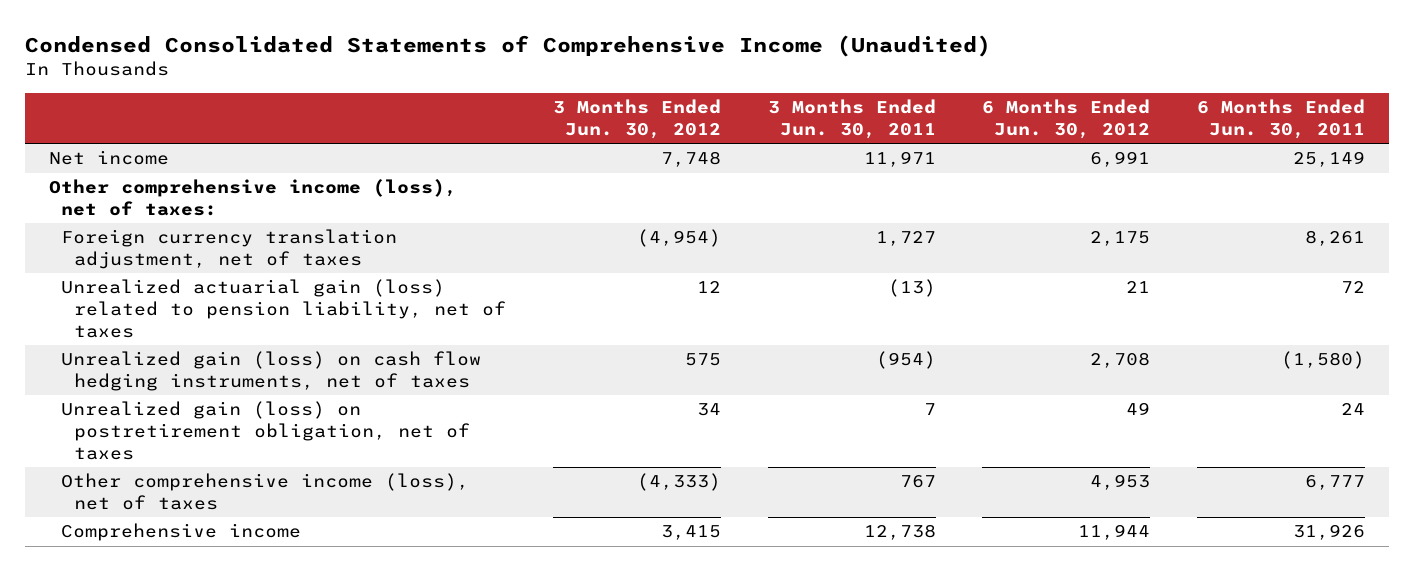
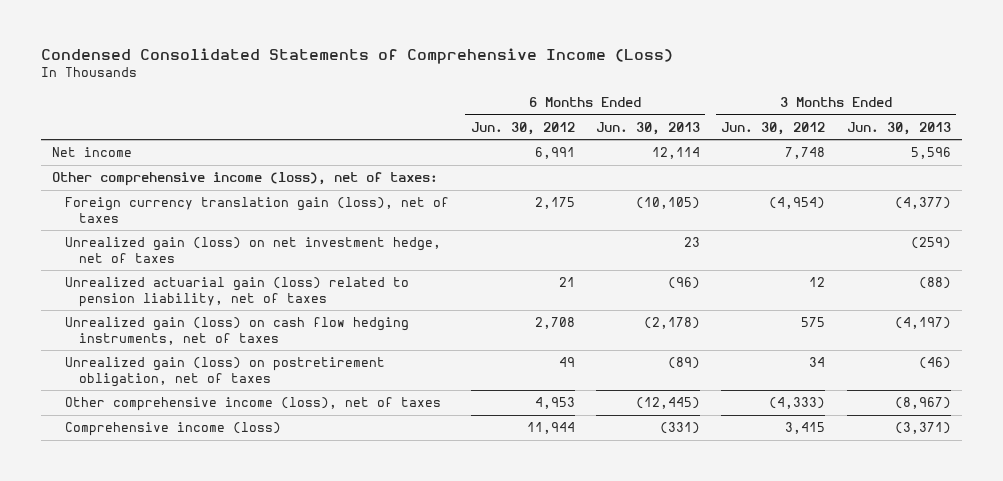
[25,35,992,58] Condensed Consolidated Statements of Comprehensive Income (Unaudited) -> [40,48,673,65] Condensed Consolidated Statements of Comprehensive Income (Loss)
[767,99,936,139] 3 Months Ended Jun. 30, 2011 -> none
[1197,99,1366,139] 6 Months Ended Jun. 30, 2011 -> none
none -> [596,121,701,135] Jun. 30, 2013
none -> [846,121,951,135] Jun. 30, 2013
[61,229,398,269] Foreign currency translation adjustment, net of taxes -> [65,197,450,223] Foreign currency translation gain (loss), net of taxes
none -> [65,237,442,263] Unrealized gain (loss) on net investment hedge, net of taxes
[61,523,302,542] Comprehensive income -> [65,422,282,437] Comprehensive income (loss)

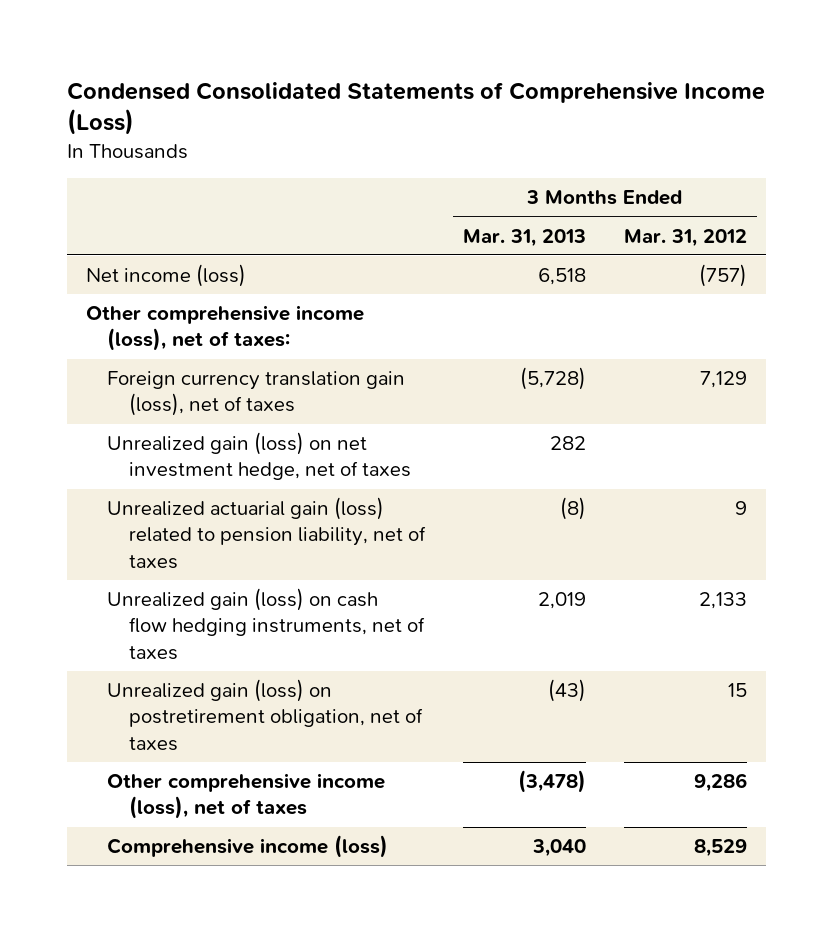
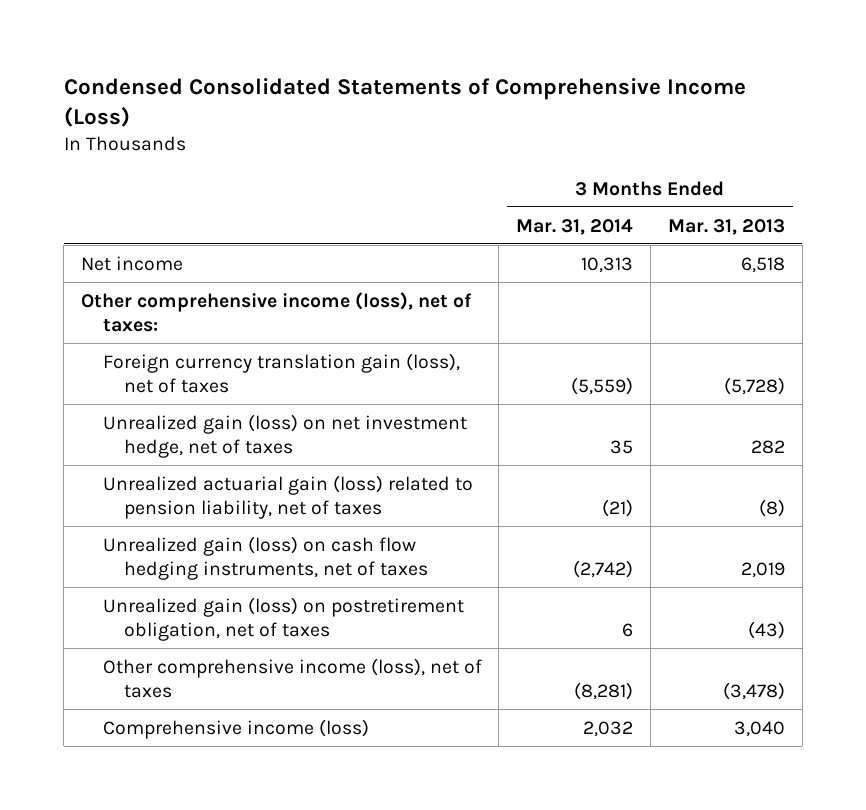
[623,228,747,247] Mar. 31, 2012 -> none
none -> [516,218,634,235] Mar. 31, 2014
[86,264,247,288] Net income (loss) -> [81,255,184,271] Net income

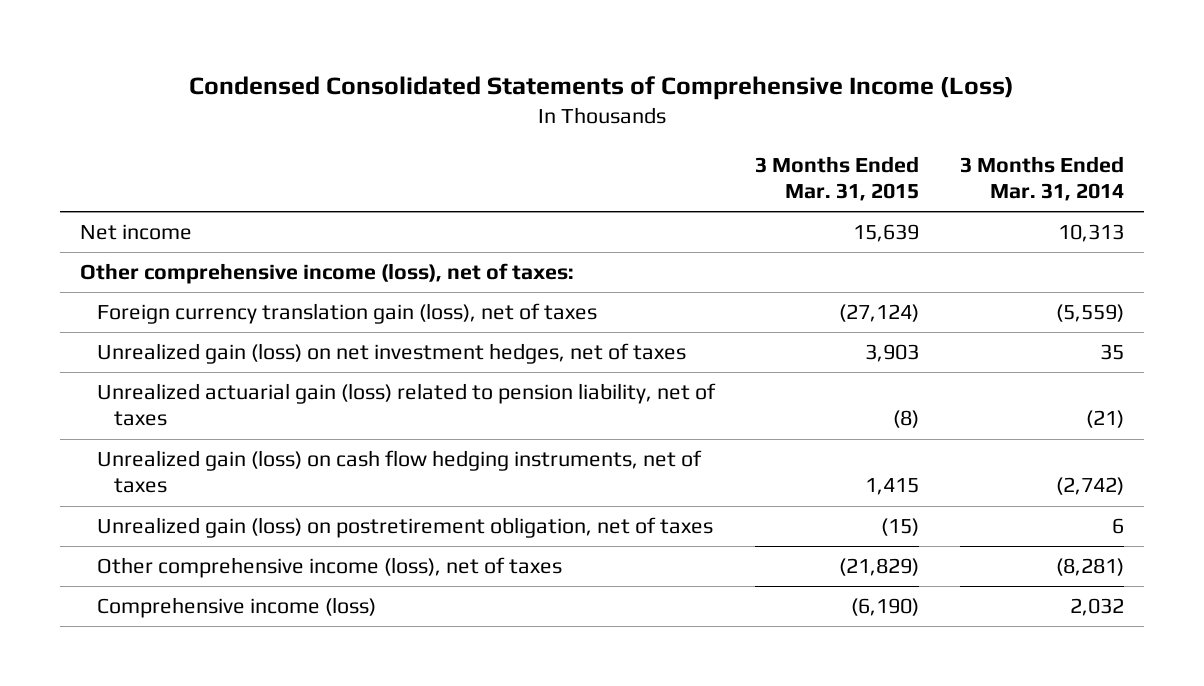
[667,218,785,235] Mar. 31, 2013 -> none
none -> [755,155,920,202] 3 Months Ended Mar. 31, 2015
[102,413,467,458] Unrealized gain (loss) on net investment hedge, net of taxes -> [96,343,686,365] Unrealized gain (loss) on net investment hedges, net of taxes

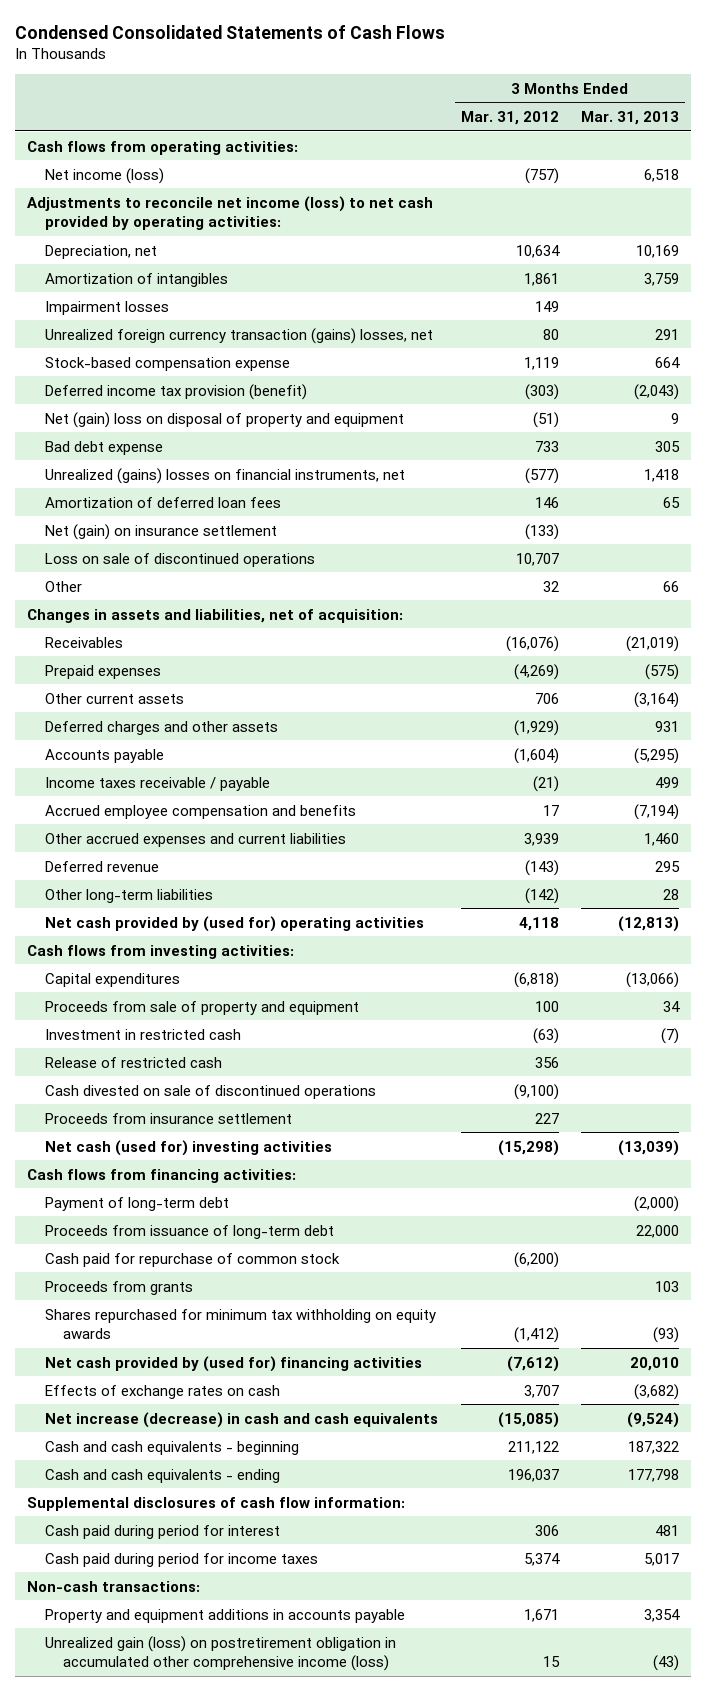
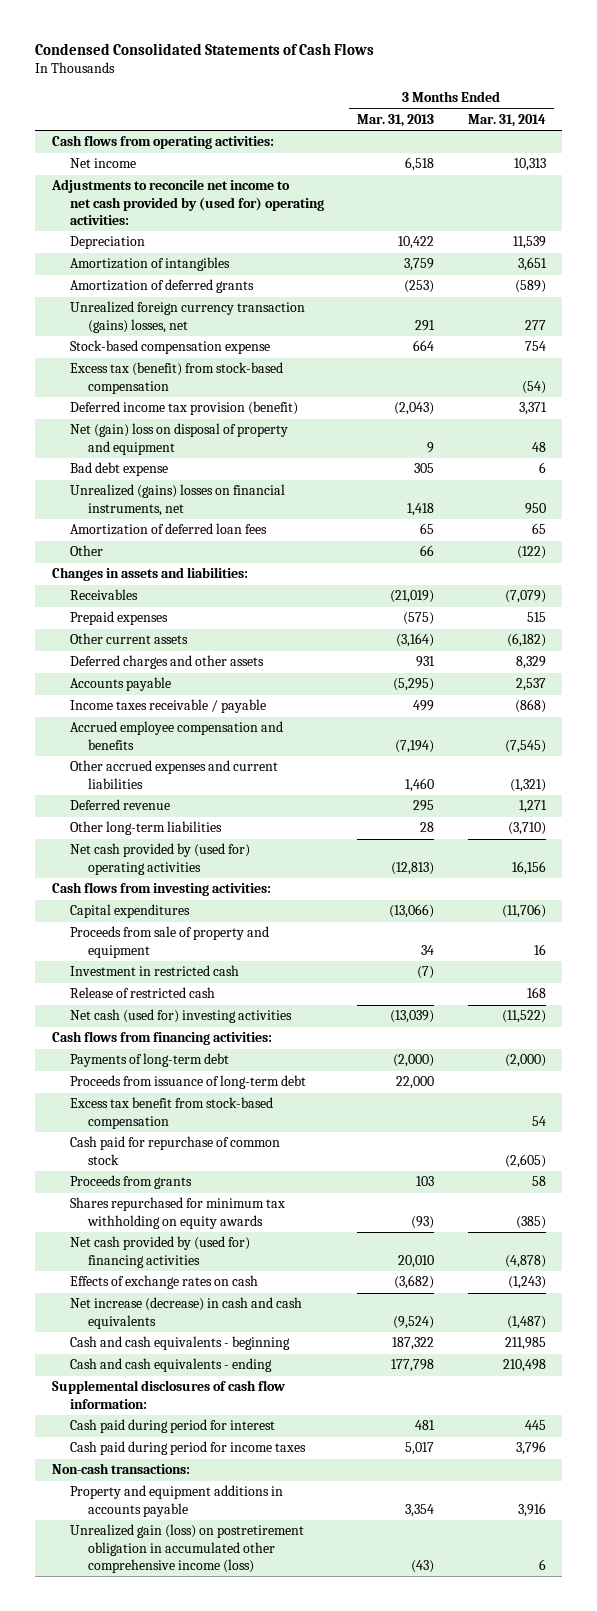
[460,111,559,126] Mar. 31, 2012 -> none
none -> [467,113,546,127] Mar. 31, 2014
[44,167,164,184] Net income (loss) -> [69,158,136,169] Net income
[26,195,433,230] Adjustments to reconcile net income (loss) to net cash provided by operating activities: -> [50,179,324,225] Adjustments to reconcile net income to net cash provided by (used for) operating activities:
[44,244,157,259] Depreciation, net -> [69,236,145,250] Depreciation
[636,244,680,258] 10,169 -> [398,236,435,250] 10,422
[44,300,169,315] Impairment losses -> none
none -> [69,279,254,294] Amortization of deferred grants
none -> [69,362,283,394] Excess tax (benefit) from stock-based compensation
[44,523,277,540] Net (gain) on insurance settlement -> none
[44,552,315,567] Loss on sale of discontinued operations -> none
[26,608,403,623] Changes in assets and liabilities, net of acquisition: -> [51,567,248,582] Changes in assets and liabilities:
[44,1084,376,1099] Cash divested on sale of discontinued operations -> none
[44,1112,292,1124] Proceeds from insurance settlement -> none
[44,1196,229,1211] Payment of long-term debt -> [69,1053,229,1068] Payments of long-term debt
none -> [69,1097,273,1129] Excess tax benefit from stock-based compensation

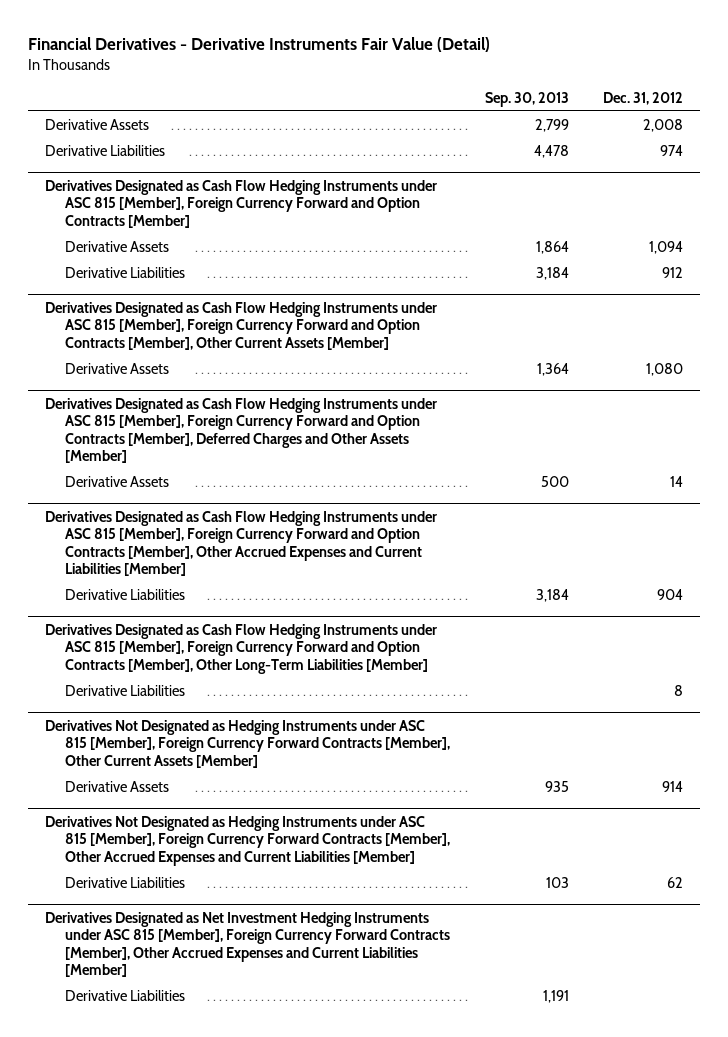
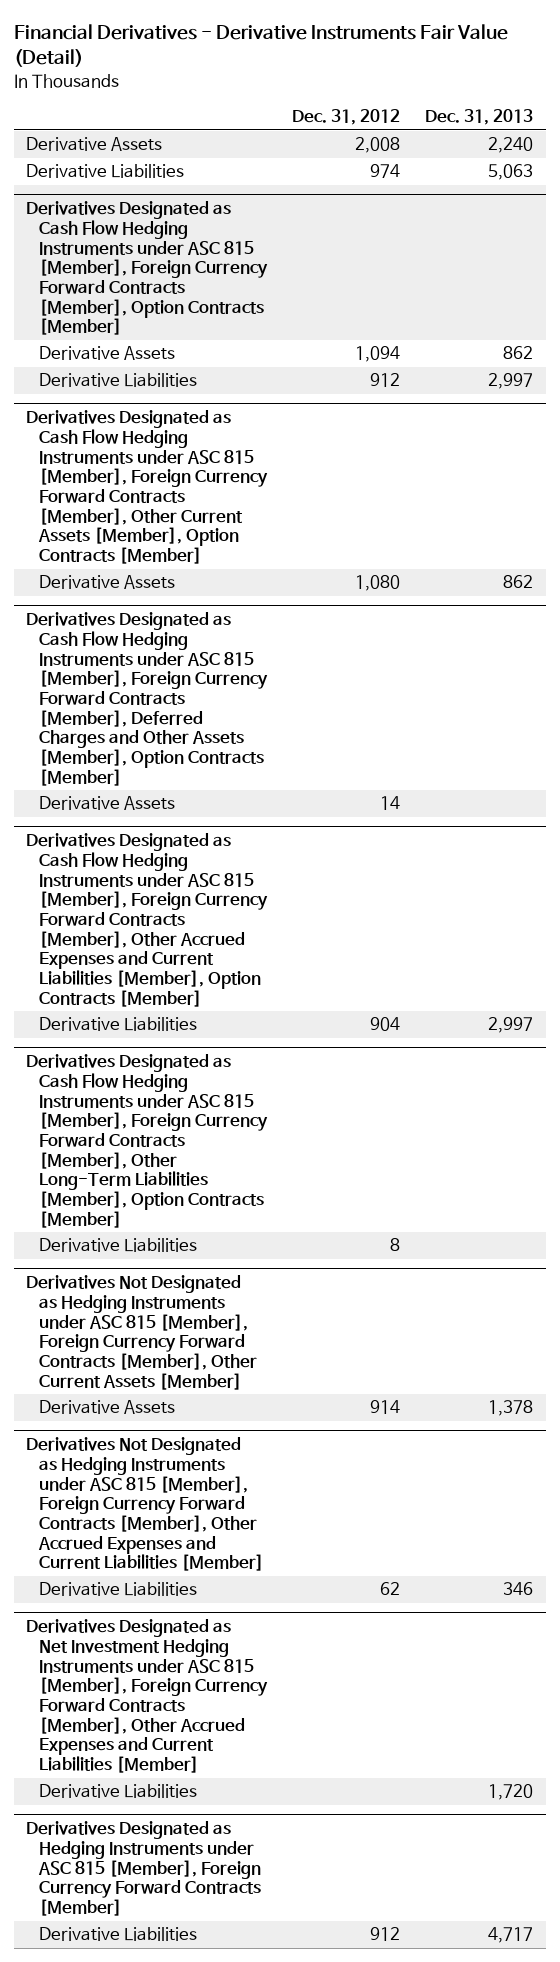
[484,91,569,107] Sep. 30, 2013 -> none
none -> [425,109,534,126] Dec. 31, 2013
[44,179,437,228] Derivatives Designated as Cash Flow Hedging Instruments under ASC 815 [Member], Foreign Currency Forward and Option Contracts [Member] -> [26,201,269,336] Derivatives Designated as Cash Flow Hedging Instruments under ASC 815 [Member], Foreign Currency Forward Contracts [Member], Option Contracts [Member]
[44,301,437,350] Derivatives Designated as Cash Flow Hedging Instruments under ASC 815 [Member], Foreign Currency Forward and Option Contracts [Member], Other Current Assets [Member] -> [26,410,269,564] Derivatives Designated as Cash Flow Hedging Instruments under ASC 815 [Member], Foreign Currency Forward Contracts [Member], Other Current Assets [Member], Option Contracts [Member]
[44,397,437,464] Derivatives Designated as Cash Flow Hedging Instruments under ASC 815 [Member], Foreign Currency Forward and Option Contracts [Member], Deferred Charges and Other Assets [Member] -> [26,612,269,786] Derivatives Designated as Cash Flow Hedging Instruments under ASC 815 [Member], Foreign Currency Forward Contracts [Member], Deferred Charges and Other Assets [Member], Option Contracts [Member]
[44,510,437,577] Derivatives Designated as Cash Flow Hedging Instruments under ASC 815 [Member], Foreign Currency Forward and Option Contracts [Member], Other Accrued Expenses and Current Liabilities [Member] -> [26,833,269,1007] Derivatives Designated as Cash Flow Hedging Instruments under ASC 815 [Member], Foreign Currency Forward Contracts [Member], Other Accrued Expenses and Current Liabilities [Member], Option Contracts [Member]
[44,623,437,674] Derivatives Designated as Cash Flow Hedging Instruments under ASC 815 [Member], Foreign Currency Forward and Option Contracts [Member], Other Long-Term Liabilities [Member] -> [26,1054,269,1228] Derivatives Designated as Cash Flow Hedging Instruments under ASC 815 [Member], Foreign Currency Forward Contracts [Member], Other Long-Term Liabilities [Member], Option Contracts [Member]
none -> [26,1821,262,1916] Derivatives Designated as Hedging Instruments under ASC 815 [Member], Foreign Currency Forward Contracts [Member]
none -> [39,1927,198,1942] Derivative Liabilities

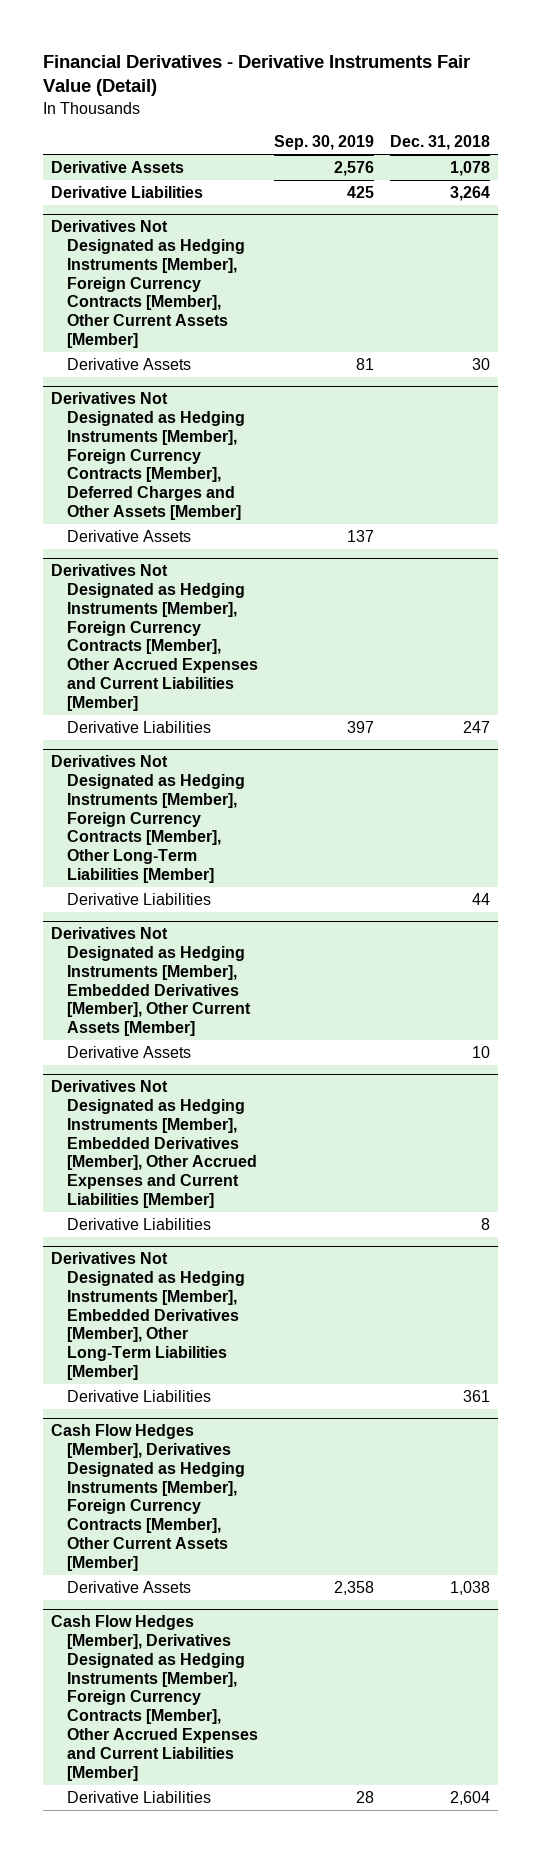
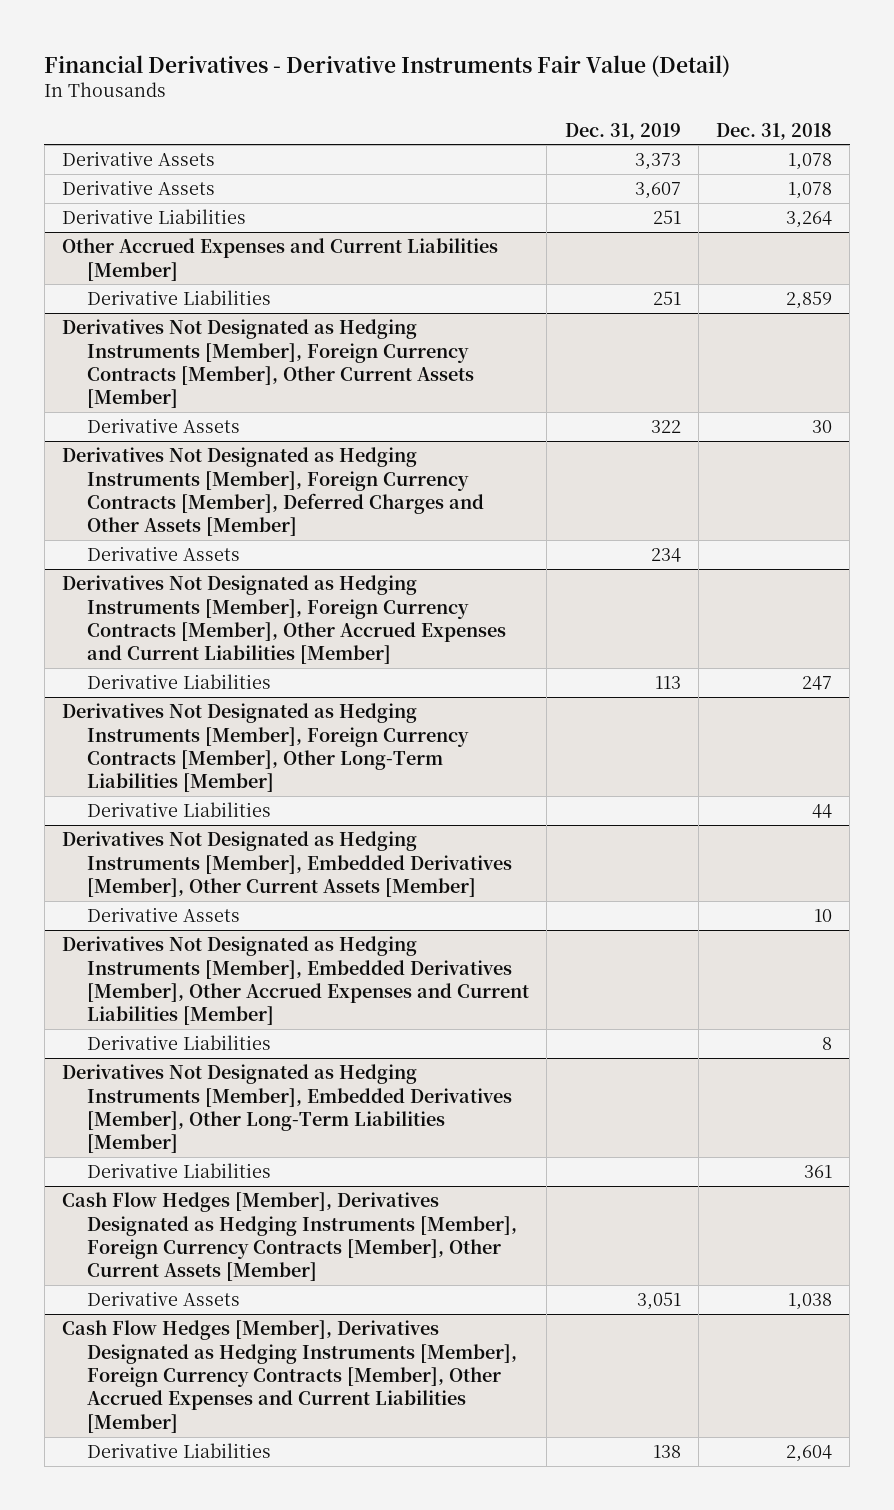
[273,135,374,151] Sep. 30, 2019 -> none
none -> [564,122,681,140] Dec. 31, 2019
none -> [61,180,215,196] Derivative Assets
none -> [61,238,498,281] Other Accrued Expenses and Current Liabilities [Member]
none -> [87,290,272,306] Derivative Liabilities

